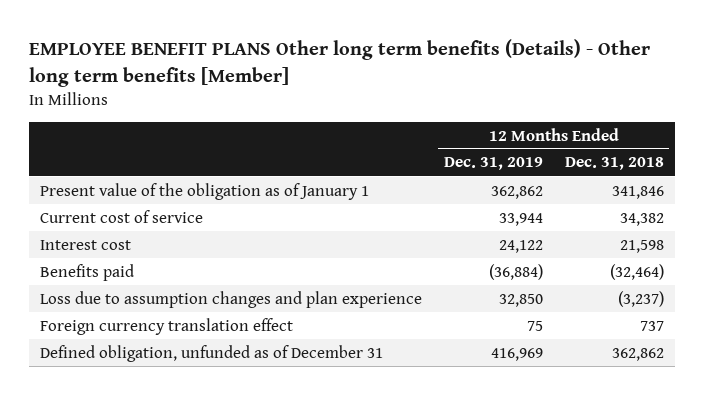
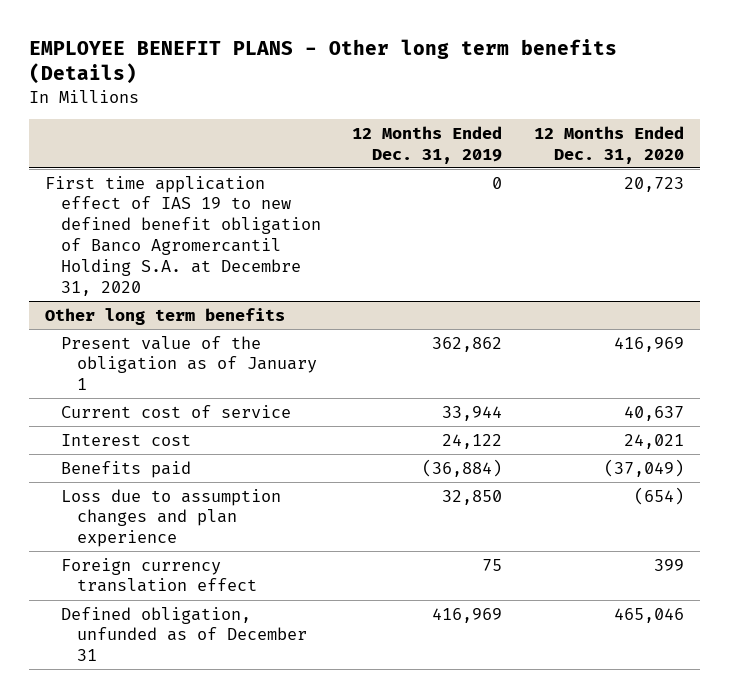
[28,39,650,87] EMPLOYEE BENEFIT PLANS Other long term benefits (Details) - Other long term benefits [Member] -> [28,38,617,85] EMPLOYEE BENEFIT PLANS - Other long term benefits (Details)
[564,157,664,171] Dec. 31, 2018 -> none
none -> [533,125,684,164] 12 Months Ended Dec. 31, 2020
none -> [44,175,321,296] First time application effect of IAS 19 to new defined benefit obligation of Banco Agromercantil Holding S.A. at Decembre 31, 2020
none -> [44,307,285,325] Other long term benefits

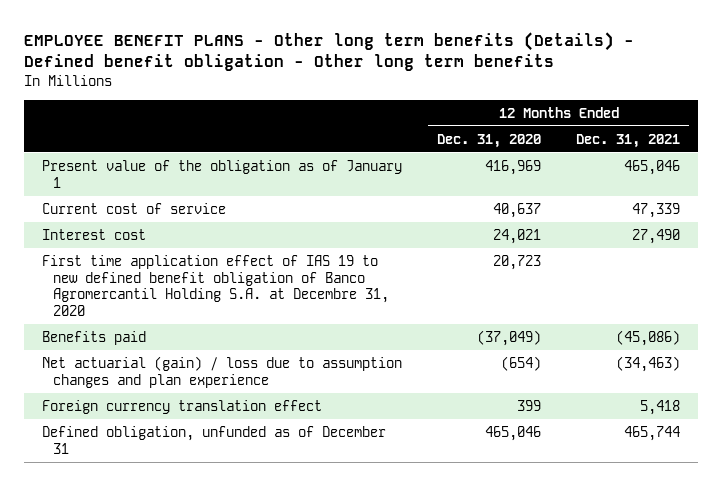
[28,38,617,85] EMPLOYEE BENEFIT PLANS - Other long term benefits (Details) -> [24,31,635,72] EMPLOYEE BENEFIT PLANS - Other long term benefits (Details) - Defined benefit obligation - Other long term benefits
[352,125,503,164] 12 Months Ended Dec. 31, 2019 -> none
none -> [576,133,681,148] Dec. 31, 2021
[44,307,285,325] Other long term benefits -> none
[44,175,321,296] First time application effect of IAS 19 to new defined benefit obligation of Banco Agromercantil Holding S.A. at Decembre 31, 2020 -> [41,254,390,316] First time application effect of IAS 19 to new defined benefit obligation of Banco Agromercantil Holding S.A. at Decembre 31, 2020
[60,488,281,548] Loss due to assumption changes and plan experience -> [41,355,402,388] Net actuarial (gain) / loss due to assumption changes and plan experience

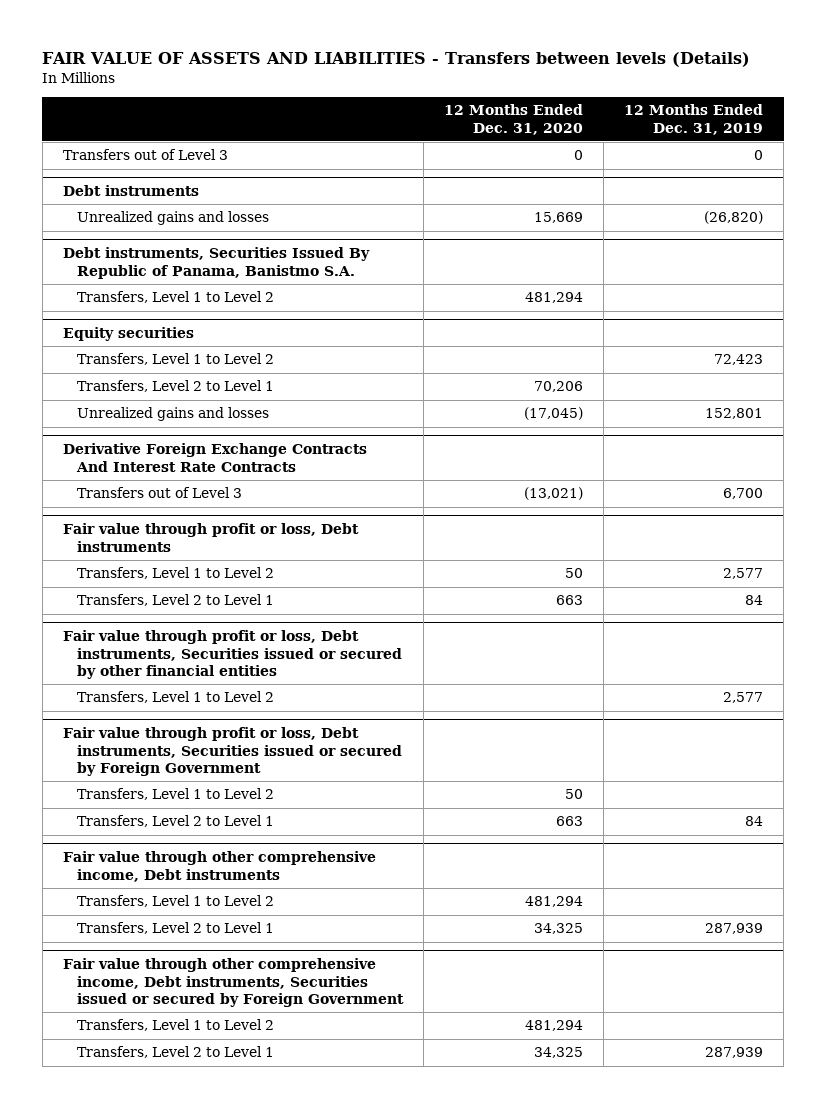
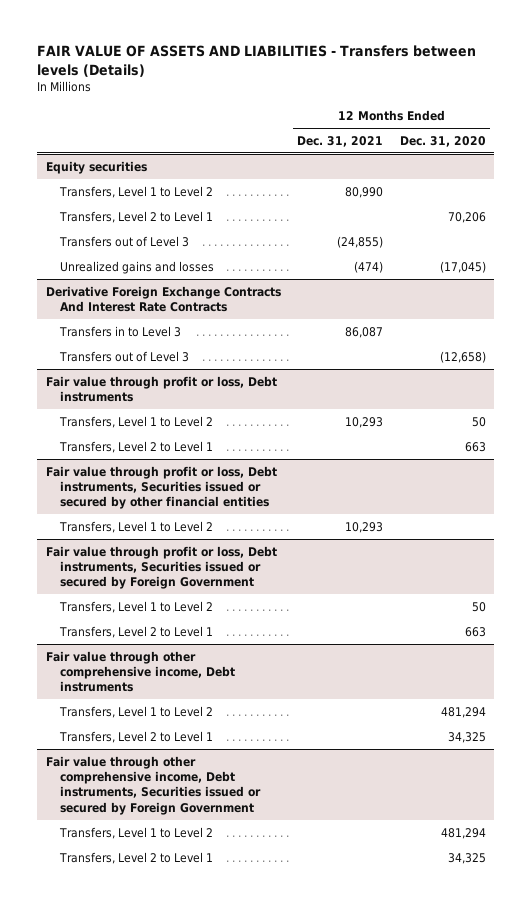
[624,104,764,135] 12 Months Ended Dec. 31, 2019 -> none
none -> [297,136,384,148] Dec. 31, 2021
[63,149,229,161] Transfers out of Level 3 -> none
[63,185,200,197] Debt instruments -> none
[76,211,269,226] Unrealized gains and losses -> none
[63,247,371,279] Debt instruments, Securities Issued By Republic of Panama, Banistmo S.A. -> none
[76,291,274,304] Transfers, Level 1 to Level 2 -> none
none -> [58,235,189,247] Transfers out of Level 3
none -> [58,325,181,337] Transfers in to Level 3
[523,487,583,501] (13,021) -> [439,350,486,363] (12,658)

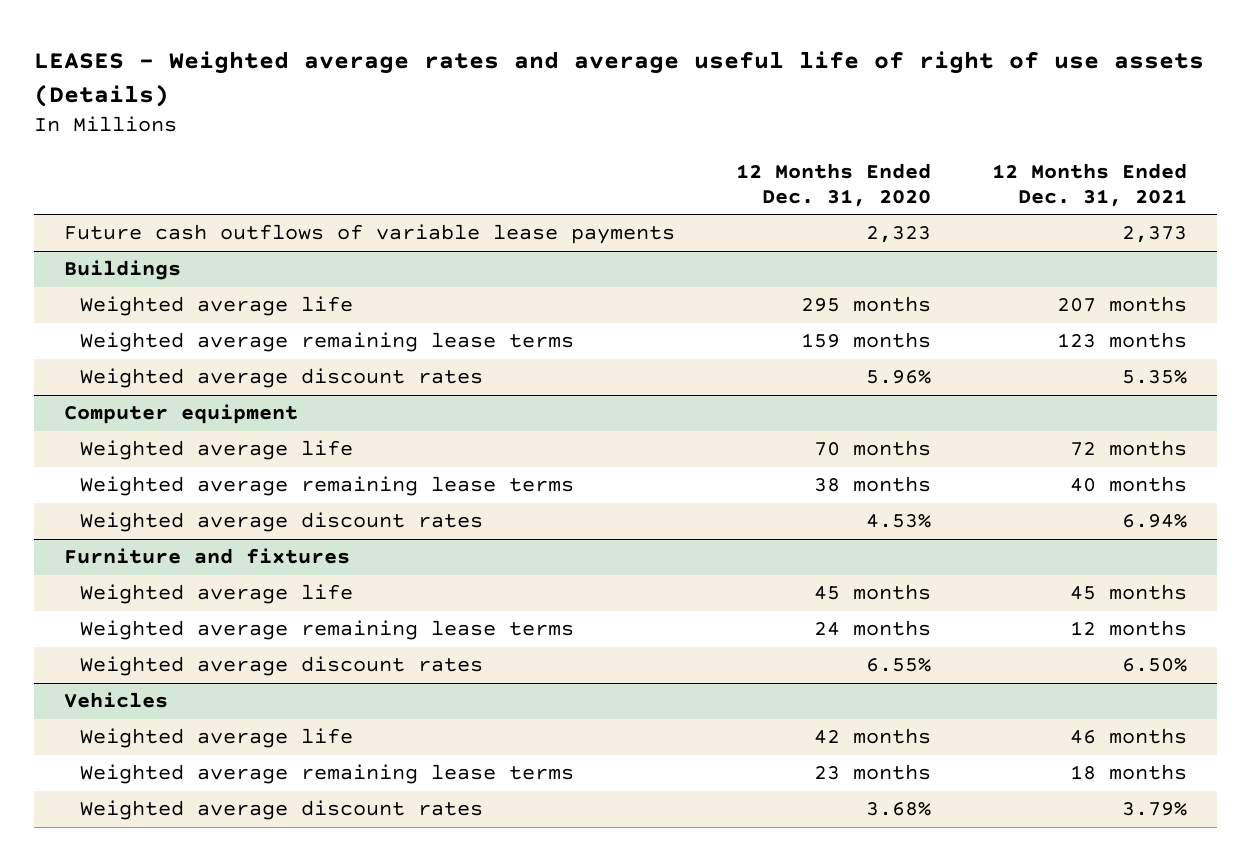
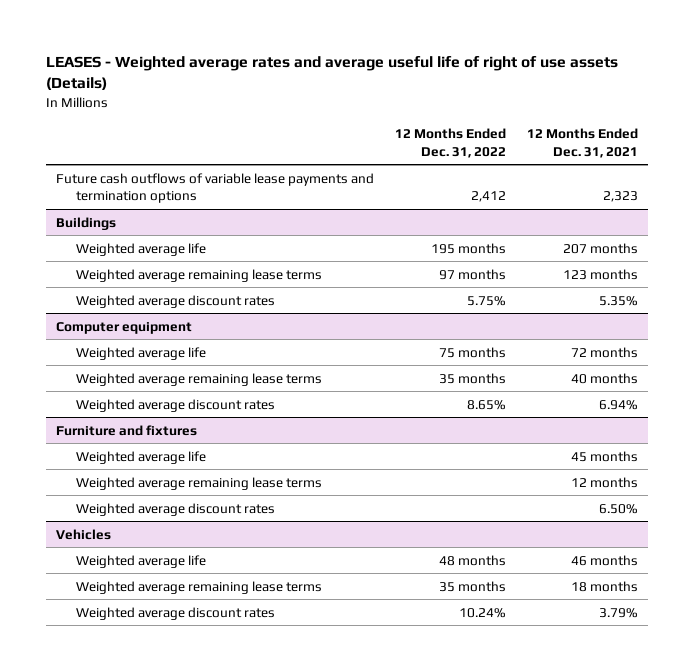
[735,162,931,207] 12 Months Ended Dec. 31, 2020 -> none
none -> [395,127,507,158] 12 Months Ended Dec. 31, 2022
[64,224,676,245] Future cash outflows of variable lease payments -> [56,172,375,204] Future cash outflows of variable lease payments and termination options
[1121,226,1187,244] 2,373 -> [602,191,638,203] 2,323

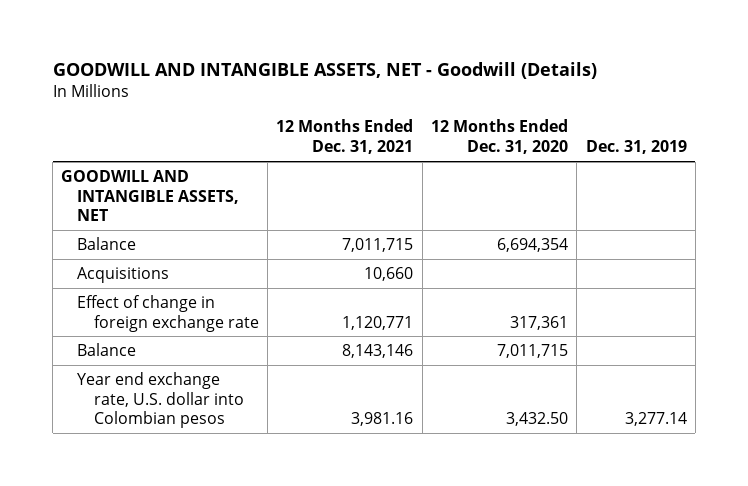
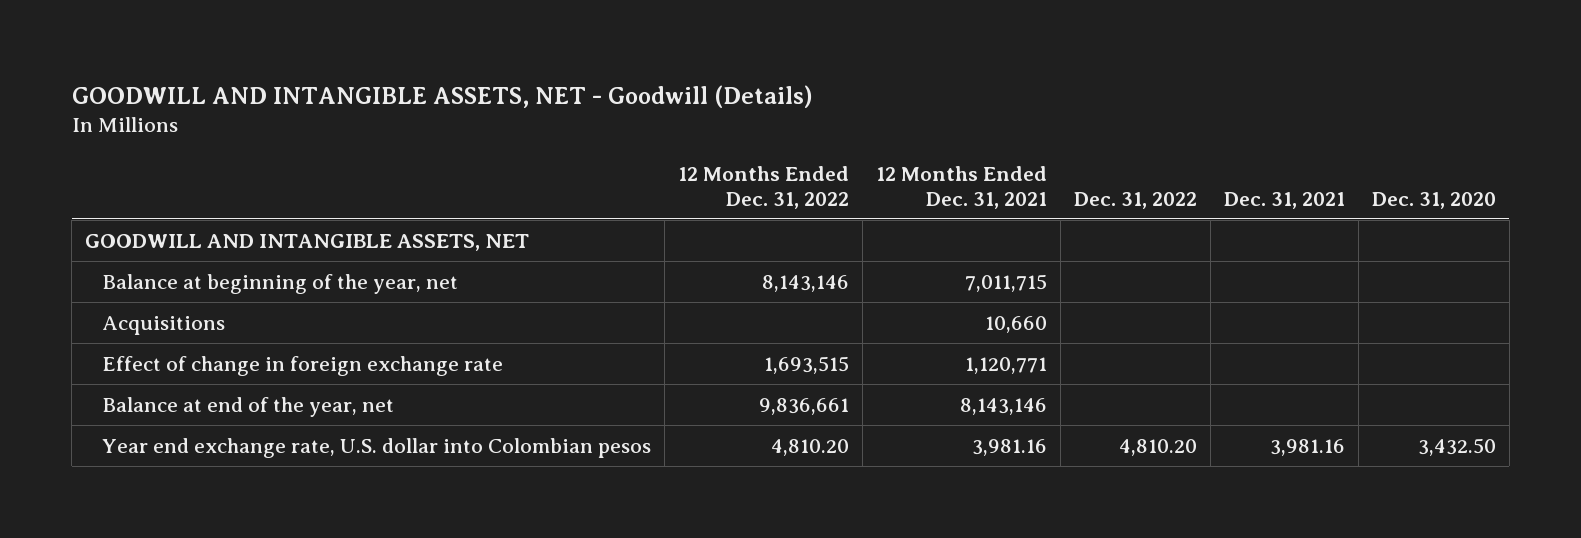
[430,119,568,155] 12 Months Ended Dec. 31, 2020 -> none
[585,140,687,155] Dec. 31, 2019 -> none
none -> [677,165,849,209] 12 Months Ended Dec. 31, 2022
none -> [1073,191,1197,209] Dec. 31, 2022
none -> [1223,191,1345,209] Dec. 31, 2021
none -> [1371,191,1496,209] Dec. 31, 2020
[77,236,137,250] Balance -> [101,273,458,294] Balance at beginning of the year, net
[77,342,137,356] Balance -> [101,396,394,417] Balance at end of the year, net

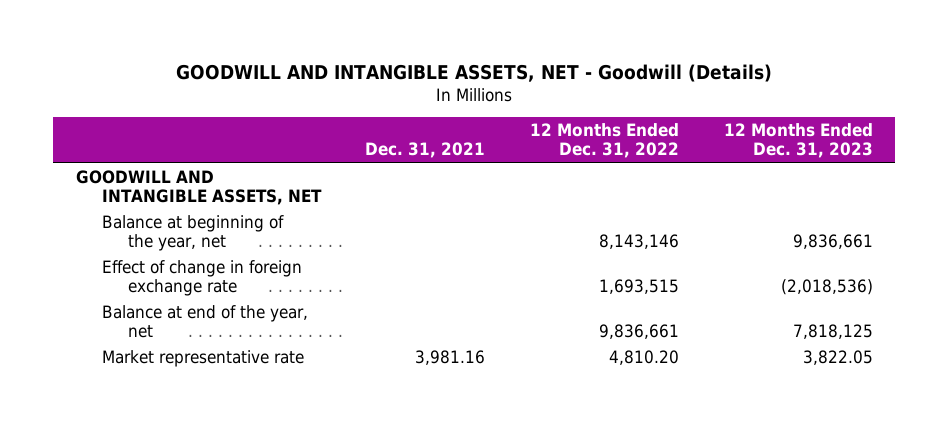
[875,165,1047,209] 12 Months Ended Dec. 31, 2021 -> none
[1073,191,1197,209] Dec. 31, 2022 -> none
[1371,191,1496,209] Dec. 31, 2020 -> none
none -> [723,123,873,159] 12 Months Ended Dec. 31, 2023
[101,315,225,335] Acquisitions -> none
[101,437,651,458] Year end exchange rate, U.S. dollar into Colombian pesos -> [101,350,304,368] Market representative rate

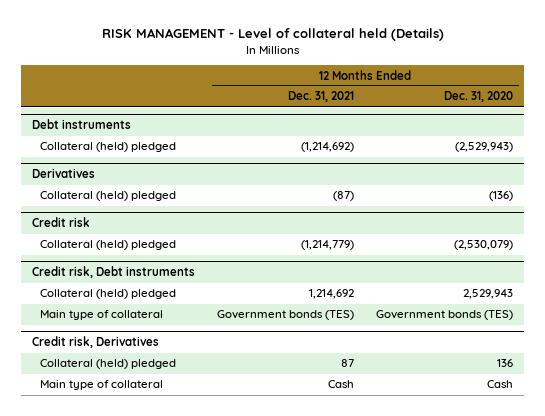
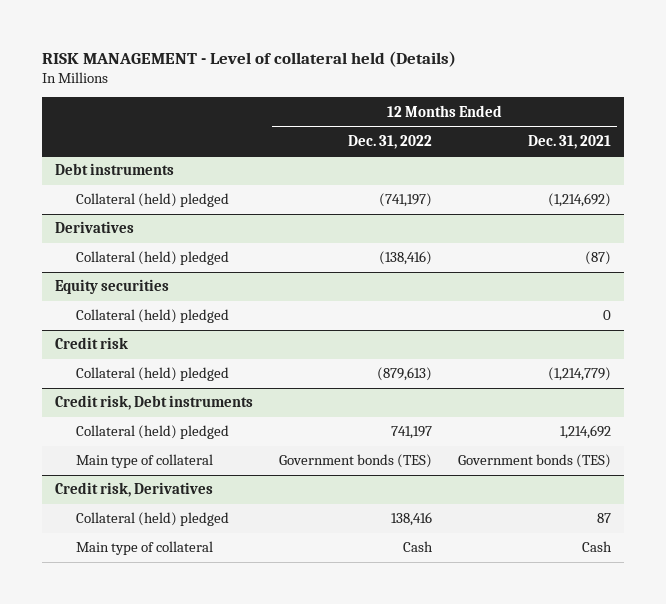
[444,91,514,103] Dec. 31, 2020 -> none
none -> [347,134,432,149] Dec. 31, 2022
none -> [54,279,169,295] Equity securities
none -> [76,309,230,324] Collateral (held) pledged

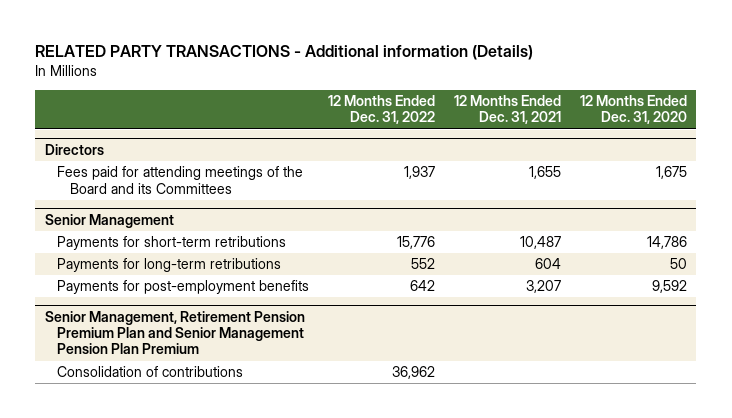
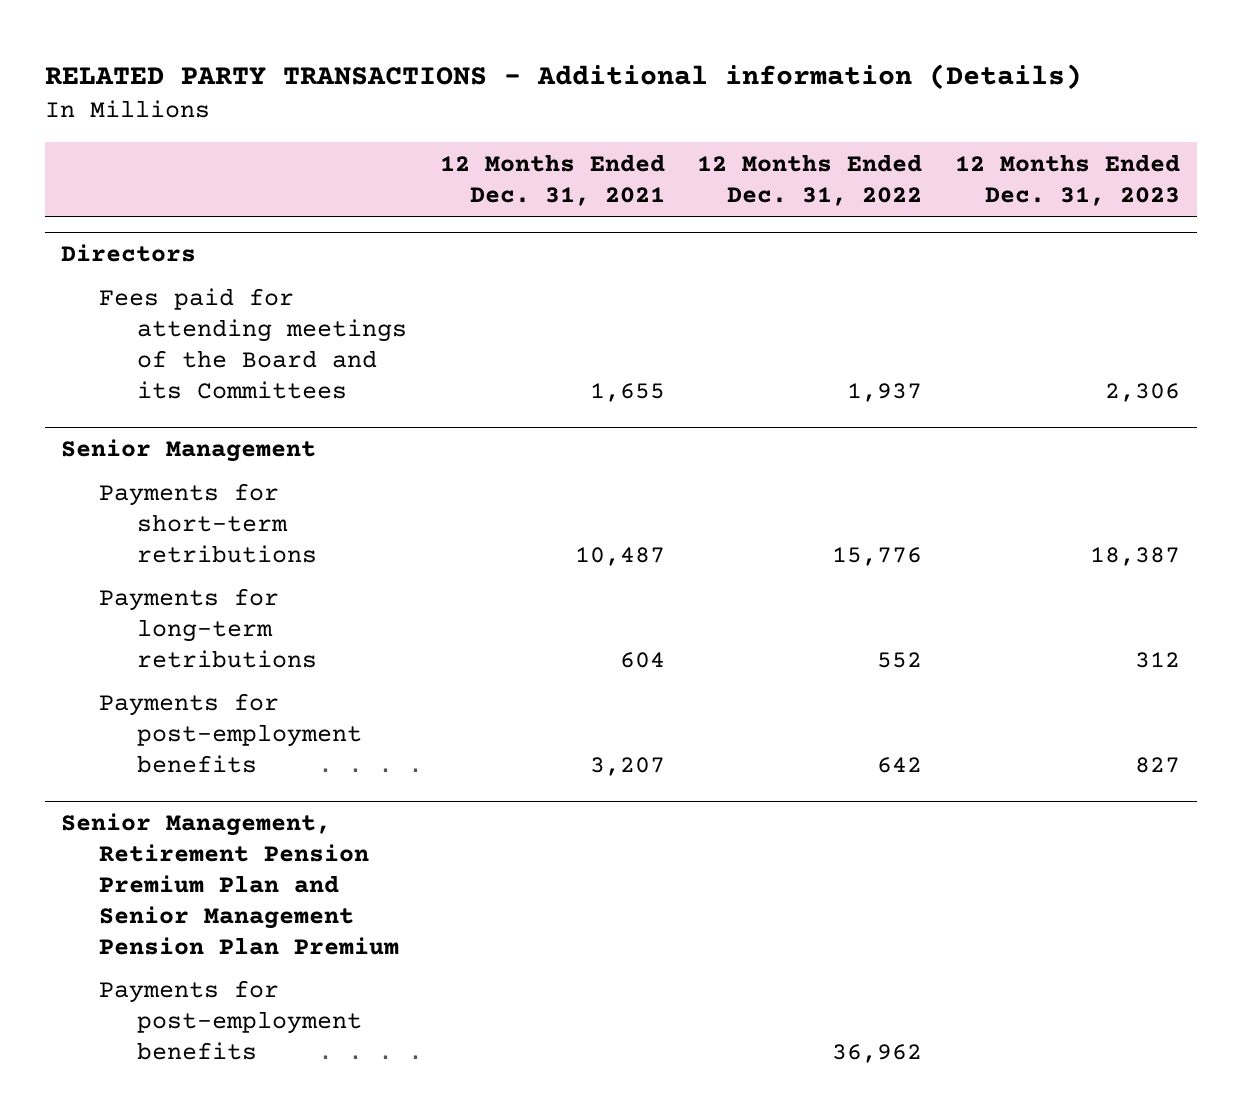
[579,94,687,125] 12 Months Ended Dec. 31, 2020 -> none
none -> [955,154,1181,207] 12 Months Ended Dec. 31, 2023
[57,366,244,378] Consolidation of contributions -> [98,979,362,1060] Payments for post-employment benefits

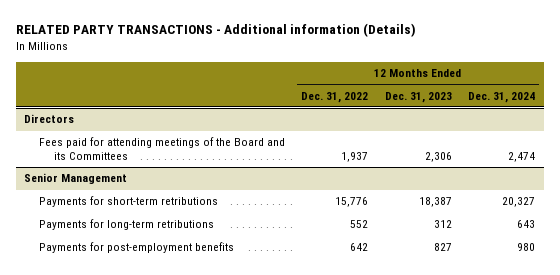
[439,154,665,207] 12 Months Ended Dec. 31, 2021 -> none
none -> [468,91,536,103] Dec. 31, 2024
[61,813,399,955] Senior Management, Retirement Pension Premium Plan and Senior Management Pension Plan Premium -> none
[98,979,362,1060] Payments for post-employment benefits -> none

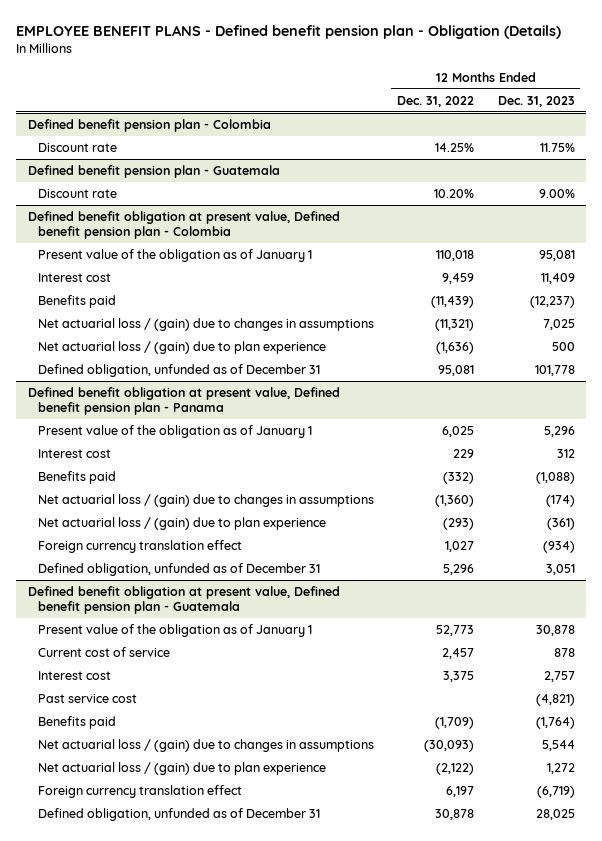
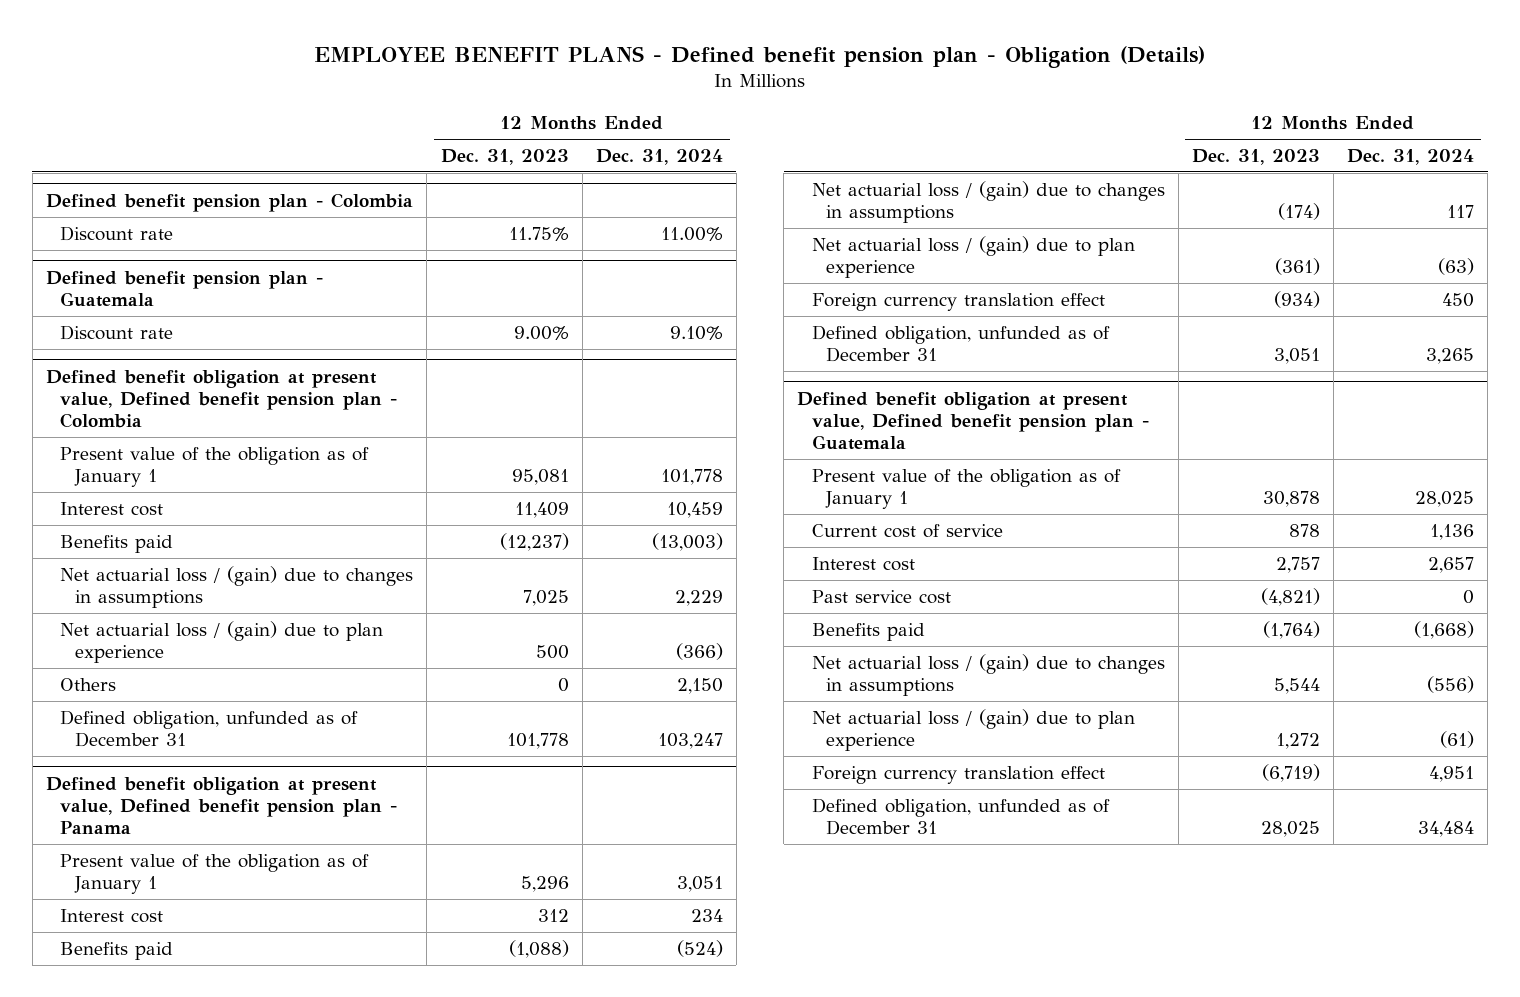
[397,95,475,107] Dec. 31, 2022 -> none
none -> [595,149,723,166] Dec. 31, 2024
none -> [60,677,117,691] Others

